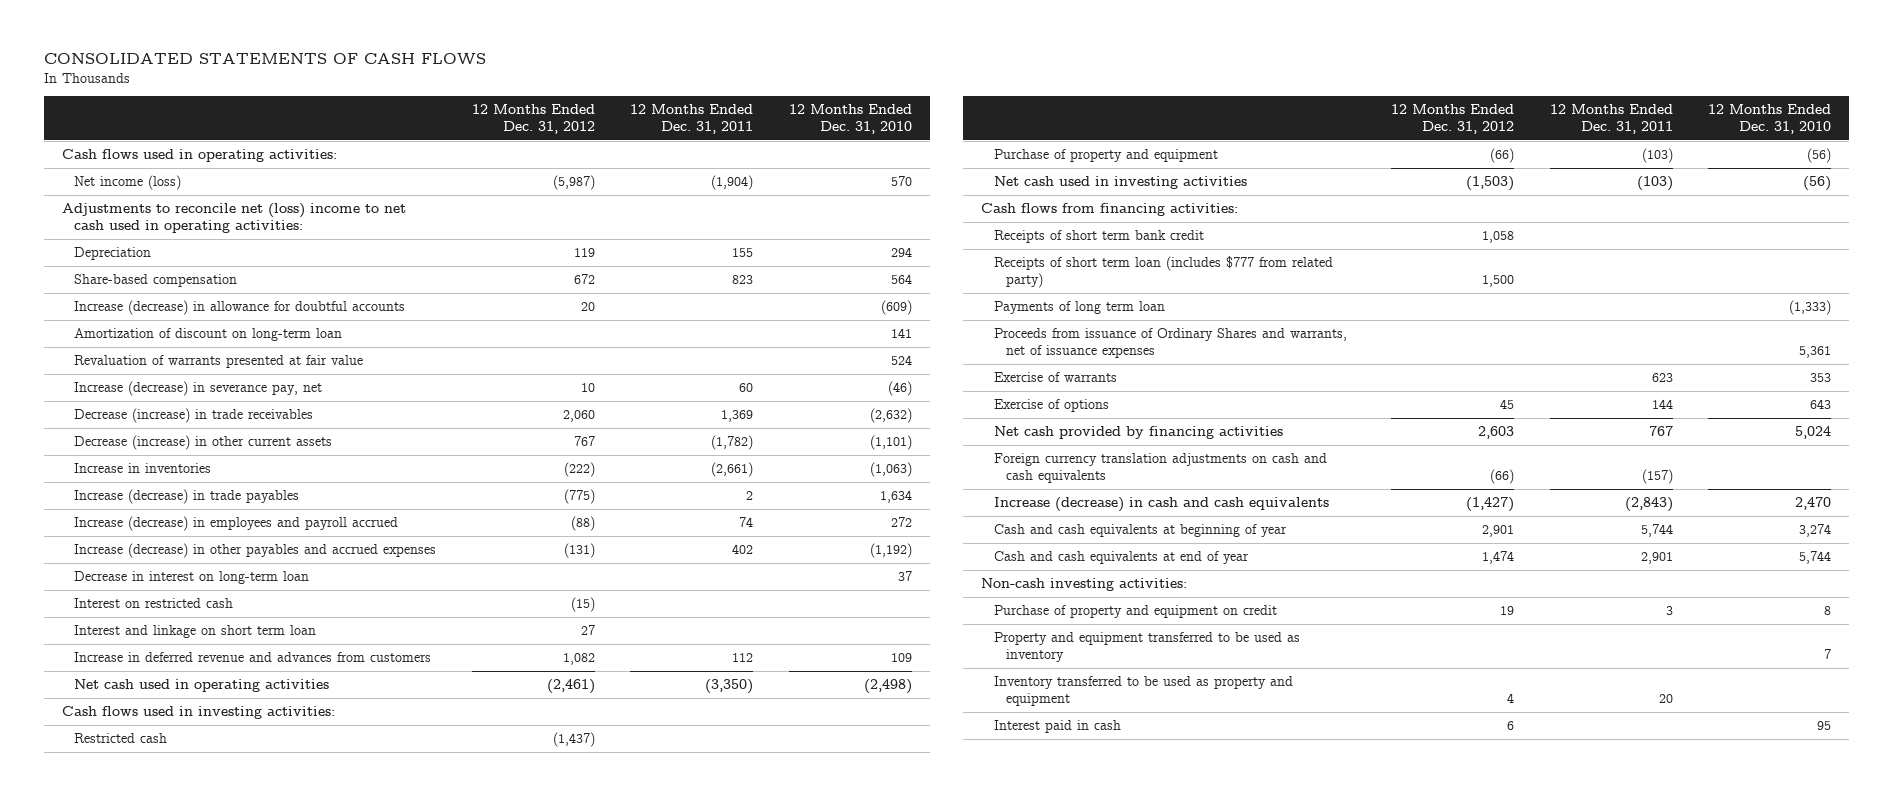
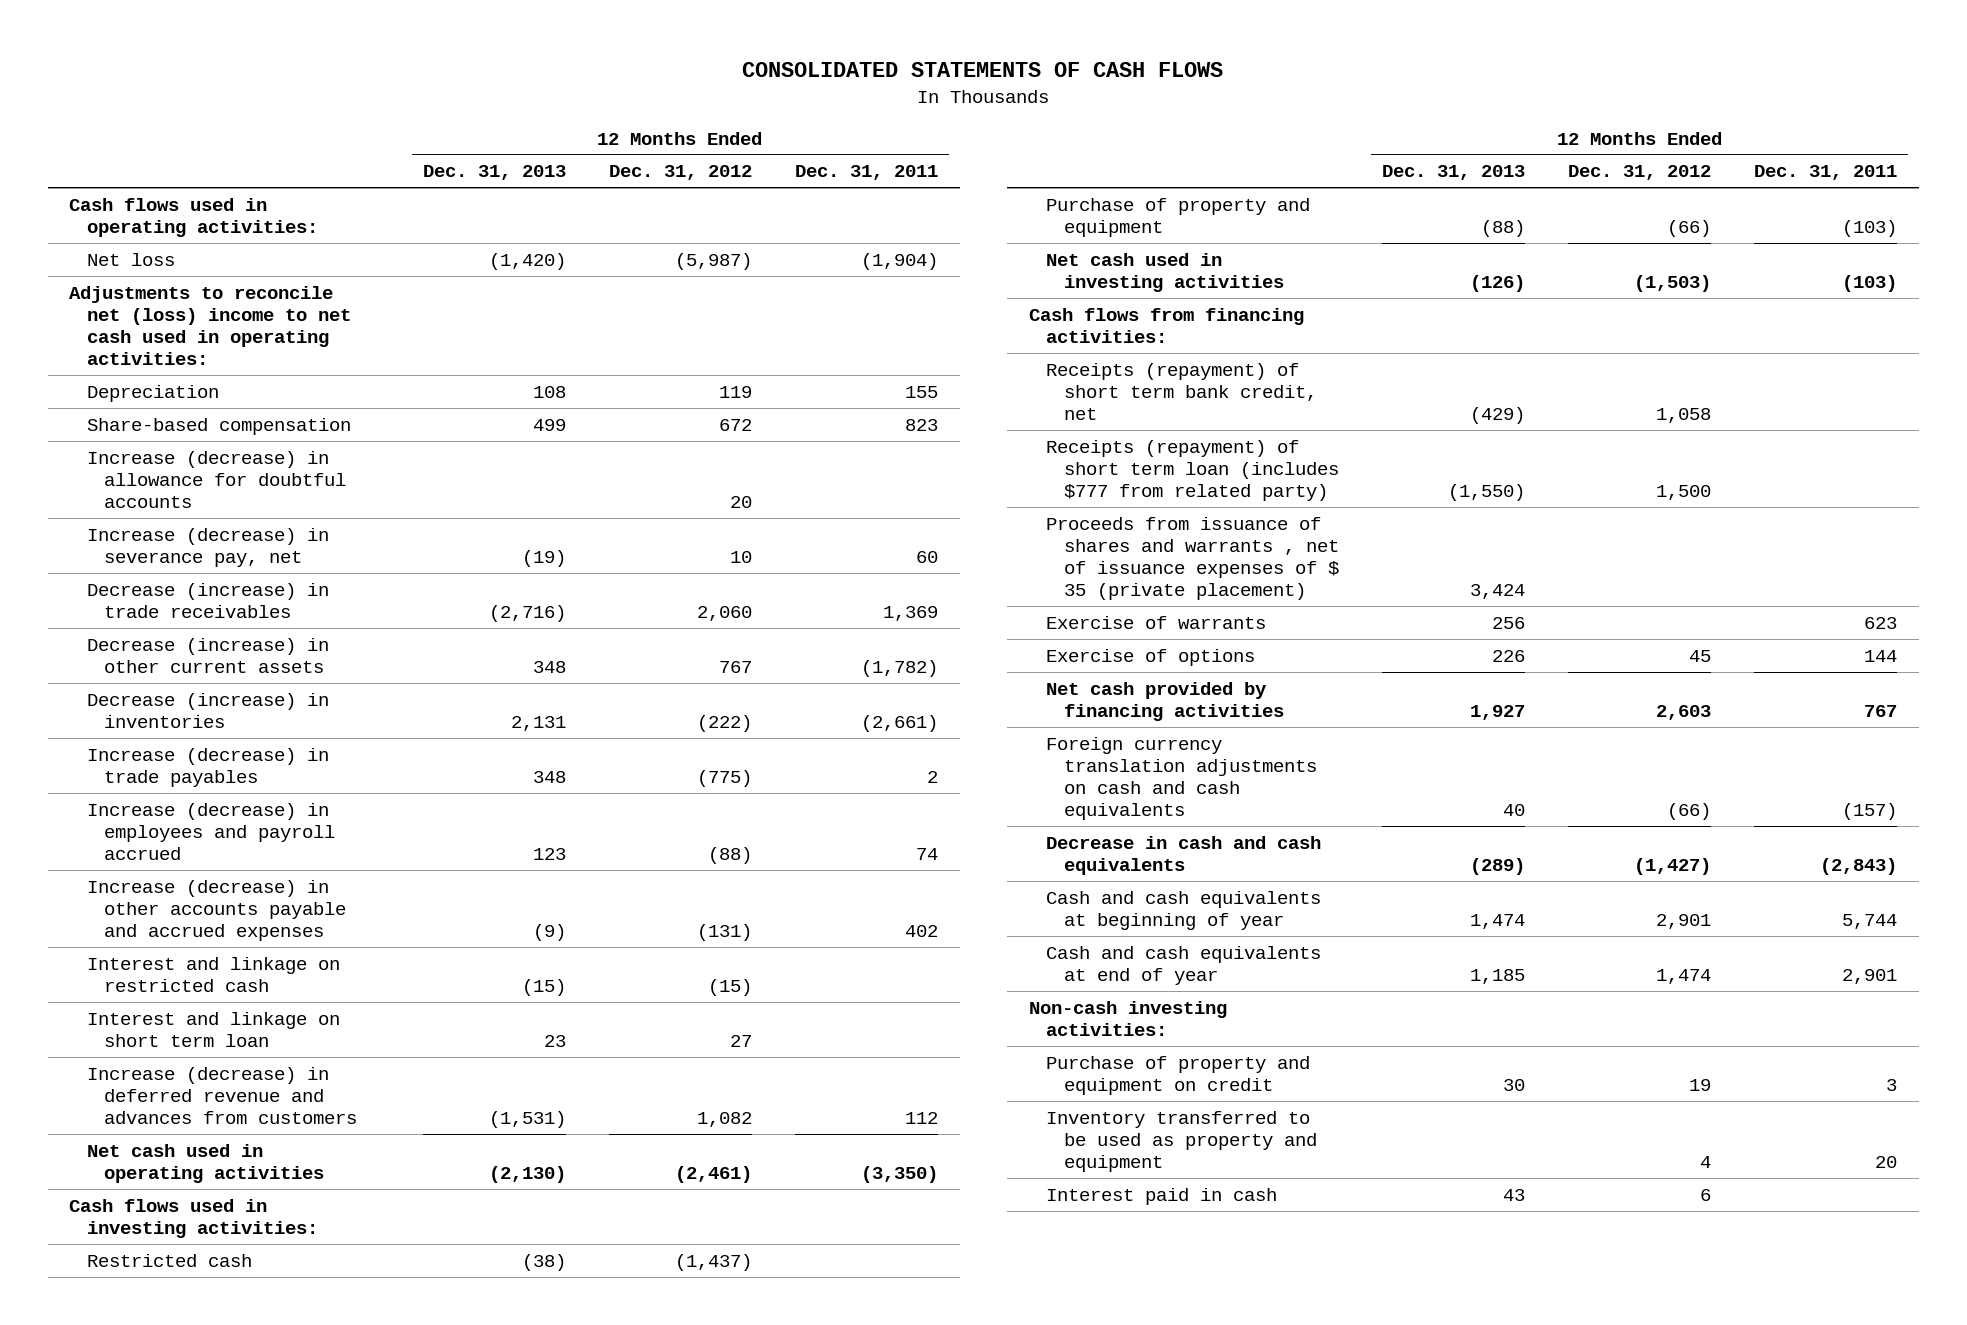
[788,104,912,134] 12 Months Ended Dec. 31, 2010 -> none
none -> [422,165,566,181] Dec. 31, 2013
[74,175,182,191] Net income (loss) -> [86,252,175,266] Net loss
[74,328,343,342] Amortization of discount on long-term loan -> none
[74,355,364,369] Revaluation of warrants presented at fair value -> none
[74,463,212,474] Increase in inventories -> [86,692,329,728] Decrease (increase) in inventories
[74,571,310,585] Decrease in interest on long-term loan -> none
[74,543,437,559] Increase (decrease) in other payables and accrued expenses -> [86,879,347,941] Increase (decrease) in other accounts payable and accrued expenses
[74,598,234,609] Interest on restricted cash -> [86,956,340,992] Interest and linkage on restricted cash
[74,652,432,663] Increase in deferred revenue and advances from customers -> [86,1066,358,1124] Increase (decrease) in deferred revenue and advances from customers
[993,301,1165,315] Payments of long term loan -> none
[993,230,1204,244] Receipts of short term bank credit -> [1046,362,1317,420] Receipts (repayment) of short term bank credit, net
[993,256,1333,288] Receipts of short term loan (includes $777 from related party) -> [1046,439,1339,501] Receipts (repayment) of short term loan (includes $777 from related party)
[993,328,1347,358] Proceeds from issuance of Ordinary Shares and warrants, net of issuance expenses -> [1046,516,1339,601] Proceeds from issuance of shares and warrants , net of issuance expenses of $ 35 (private placement)
[993,497,1329,513] Increase (decrease) in cash and cash equivalents -> [1046,835,1322,875] Decrease in cash and cash equivalents
[993,632,1300,662] Property and equipment transferred to be used as inventory -> none

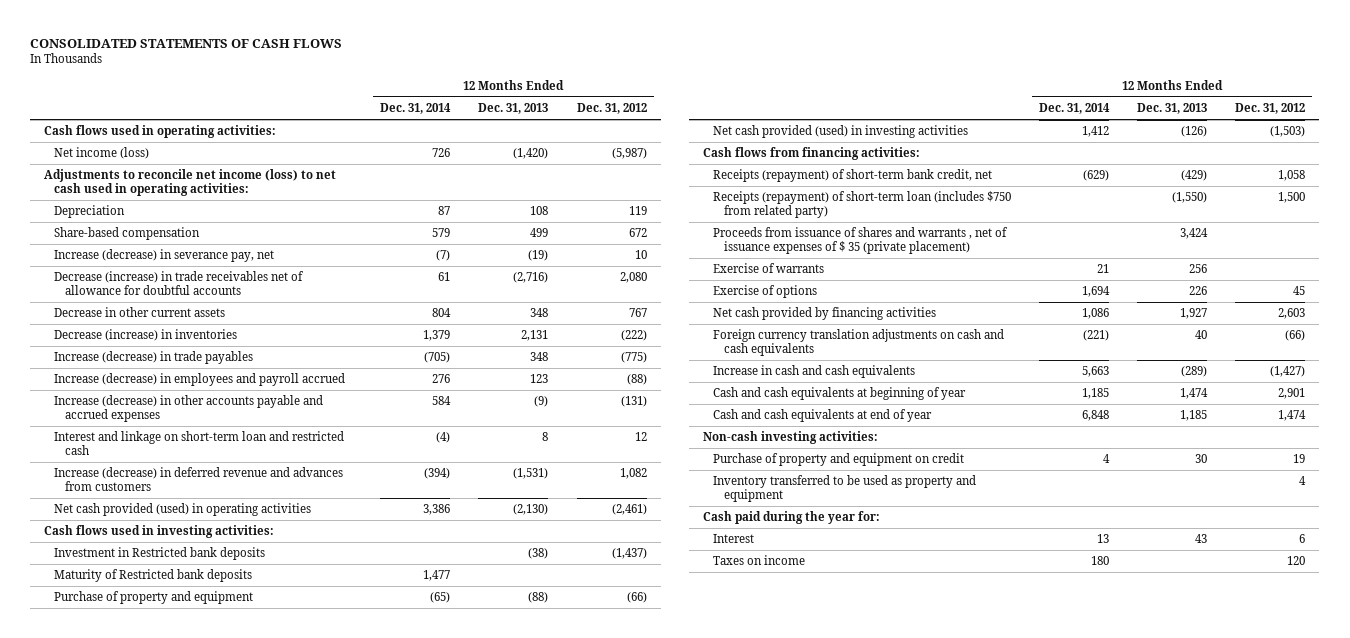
[794,165,938,181] Dec. 31, 2011 -> none
none -> [380,103,452,115] Dec. 31, 2014
[86,252,175,266] Net loss -> [54,147,150,160] Net income (loss)
[69,285,351,366] Adjustments to reconcile net (loss) income to net cash used in operating activities: -> [44,169,337,196] Adjustments to reconcile net income (loss) to net cash used in operating activities:
[86,450,347,508] Increase (decrease) in allowance for doubtful accounts -> none
[86,582,329,618] Decrease (increase) in trade receivables -> [54,271,305,295] Decrease (increase) in trade receivables net of allowance for doubtful accounts
[696,605,752,621] 2,060 -> [619,272,647,284] 2,080
[86,637,329,673] Decrease (increase) in other current assets -> [54,307,226,318] Decrease in other current assets
[86,956,340,992] Interest and linkage on restricted cash -> none
[86,1011,340,1047] Interest and linkage on short term loan -> [54,431,345,455] Interest and linkage on short-term loan and restricted cash
[543,1034,566,1047] 23 -> [542,432,549,442] 8
[729,1034,752,1047] 27 -> [634,432,647,442] 12
[86,1143,325,1183] Net cash used in operating activities -> [54,503,312,517] Net cash provided (used) in operating activities
[86,1253,252,1267] Restricted cash -> [54,547,266,561] Investment in Restricted bank deposits
none -> [54,569,253,583] Maturity of Restricted bank deposits
[1046,252,1284,292] Net cash used in investing activities -> [713,125,969,139] Net cash provided (used) in investing activities
[1046,362,1317,420] Receipts (repayment) of short term bank credit, net -> [713,169,993,183] Receipts (repayment) of short-term bank credit, net
[1046,439,1339,501] Receipts (repayment) of short term loan (includes $777 from related party) -> [713,191,1012,218] Receipts (repayment) of short-term loan (includes $750 from related party)
[1046,835,1322,875] Decrease in cash and cash equivalents -> [713,365,916,379] Increase in cash and cash equivalents
none -> [703,511,881,525] Cash paid during the year for:
[1046,1187,1278,1205] Interest paid in cash -> [713,534,755,544] Interest
none -> [713,555,806,566] Taxes on income

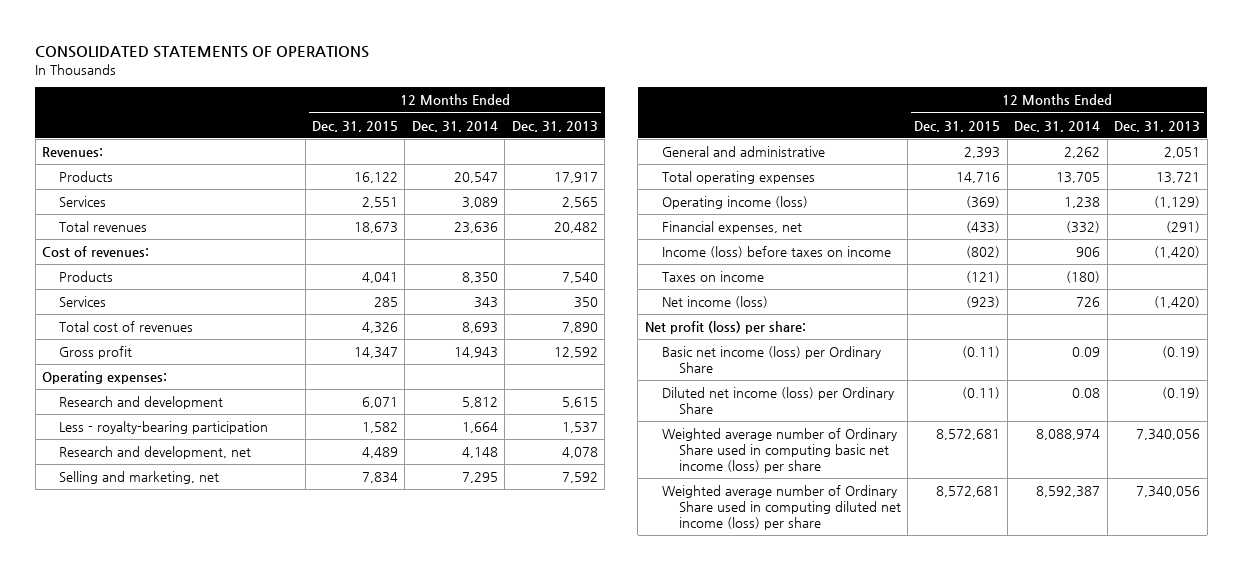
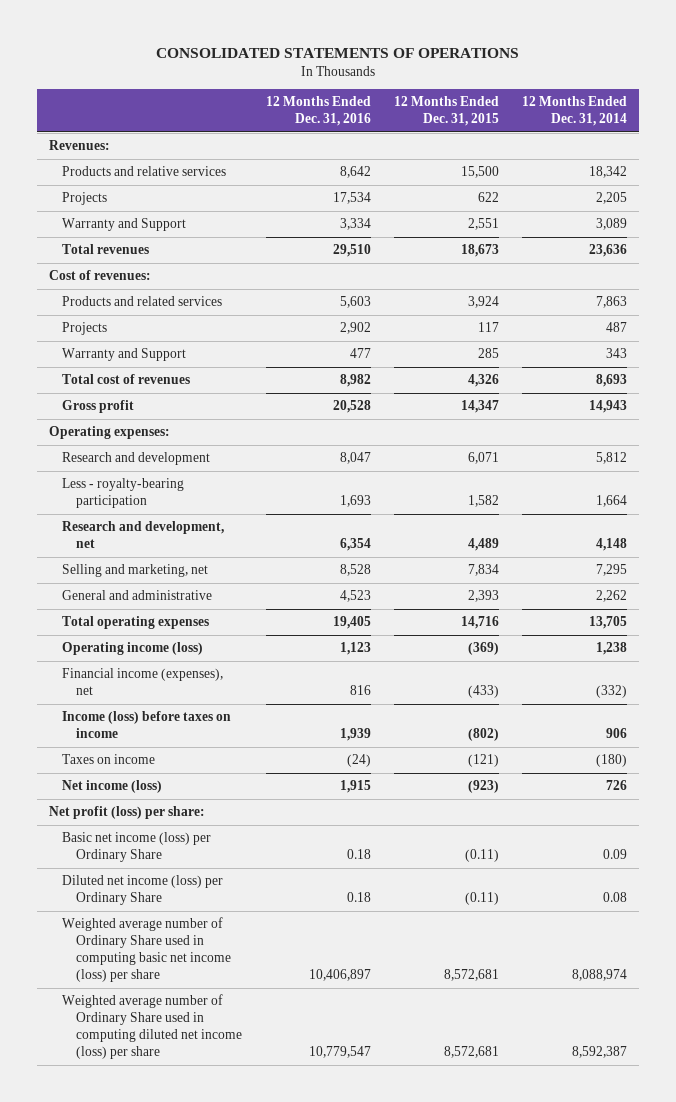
[511,120,598,132] Dec. 31, 2013 -> none
none -> [265,96,371,127] 12 Months Ended Dec. 31, 2016
[59,171,114,183] Products -> [62,166,227,177] Products and relative services
[354,172,399,184] 16,122 -> [460,166,499,179] 15,500
[453,172,498,184] 20,547 -> [589,166,628,179] 18,342
none -> [62,192,108,206] Projects
[59,196,107,208] Services -> [62,218,187,232] Warranty and Support
[59,271,114,283] Products -> [62,296,223,307] Products and related services
[362,272,399,284] 4,041 -> [467,296,499,309] 3,924
[461,272,498,284] 8,350 -> [596,296,628,309] 7,863
none -> [62,322,108,336] Projects
[59,296,107,308] Services -> [62,348,187,362] Warranty and Support
[661,221,802,235] Financial expenses, net -> [62,668,224,696] Financial income (expenses), net

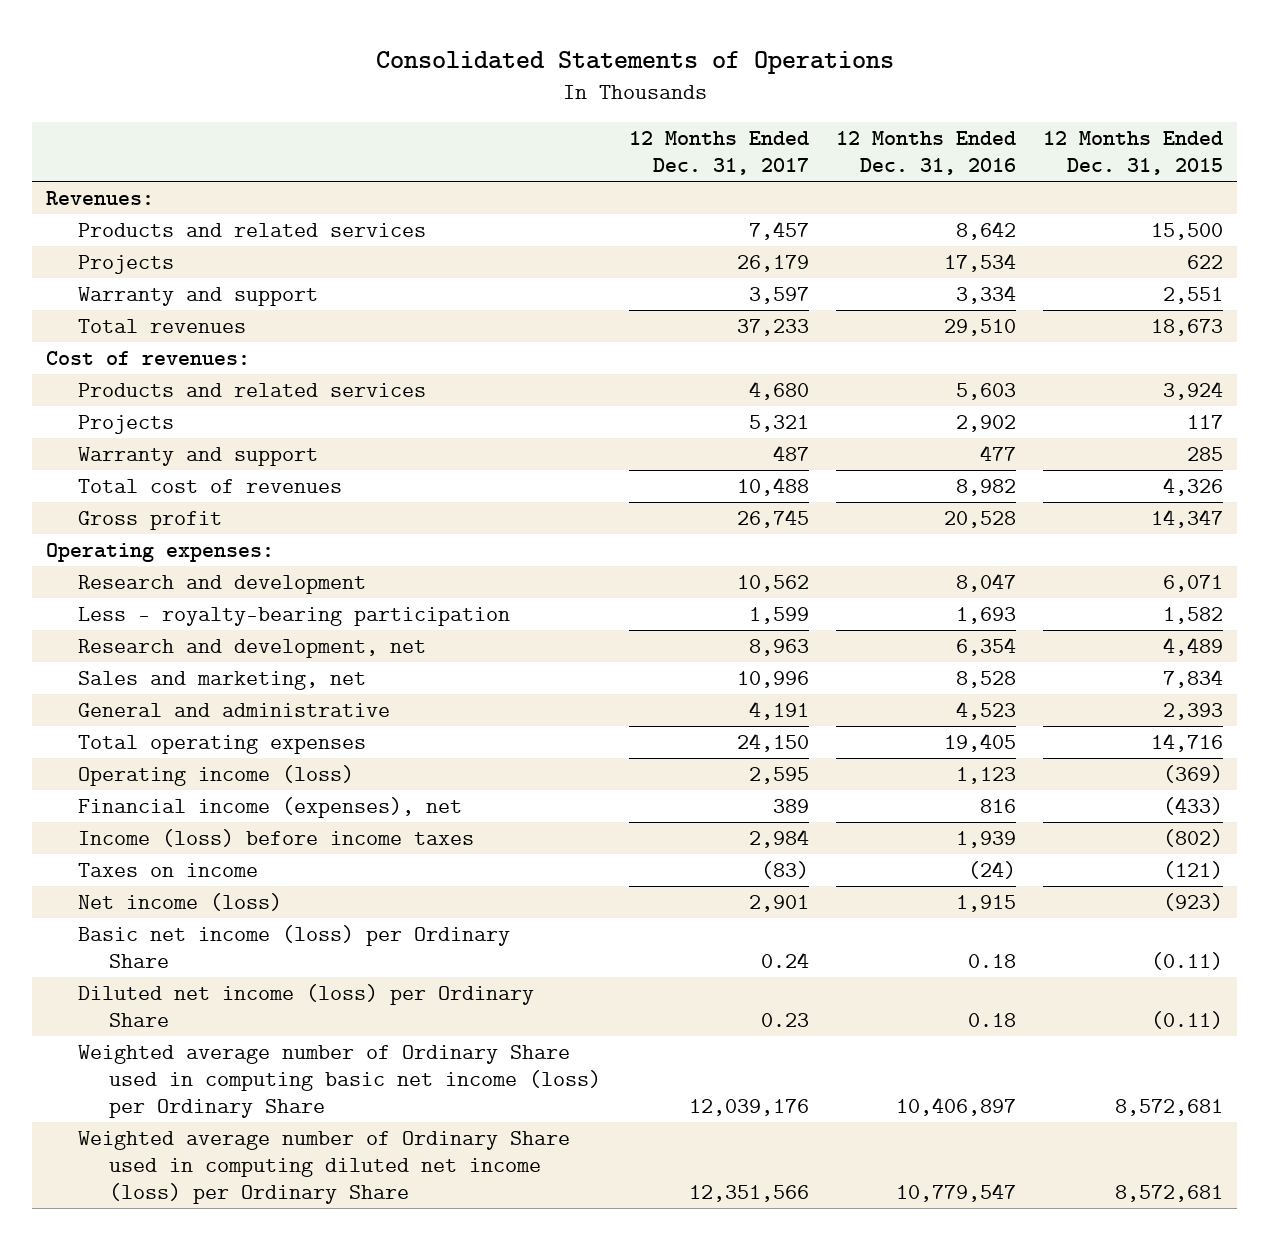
[155,47,519,58] CONSOLIDATED STATEMENTS OF OPERATIONS -> [375,50,894,74] Consolidated Statements of Operations
[522,96,628,127] 12 Months Ended Dec. 31, 2014 -> none
none -> [628,130,809,175] 12 Months Ended Dec. 31, 2017
[62,166,227,177] Products and relative services -> [77,223,426,238] Products and related services
[62,218,187,232] Warranty and Support -> [77,287,318,307] Warranty and support
[62,348,187,362] Warranty and Support -> [77,447,318,467] Warranty and support
[62,564,209,578] Selling and marketing, net -> [77,671,366,691] Sales and marketing, net
[62,711,232,739] Income (loss) before taxes on income -> [77,829,474,848] Income (loss) before income taxes
[48,806,205,820] Net profit (loss) per share: -> none
[62,917,232,982] Weighted average number of Ordinary Share used in computing basic net income (loss) per share -> [77,1045,602,1118] Weighted average number of Ordinary Share used in computing basic net income (loss) per Ordinary Share
[62,994,243,1059] Weighted average number of Ordinary Share used in computing diluted net income (loss) per share -> [77,1131,570,1204] Weighted average number of Ordinary Share used in computing diluted net income (loss) per Ordinary Share

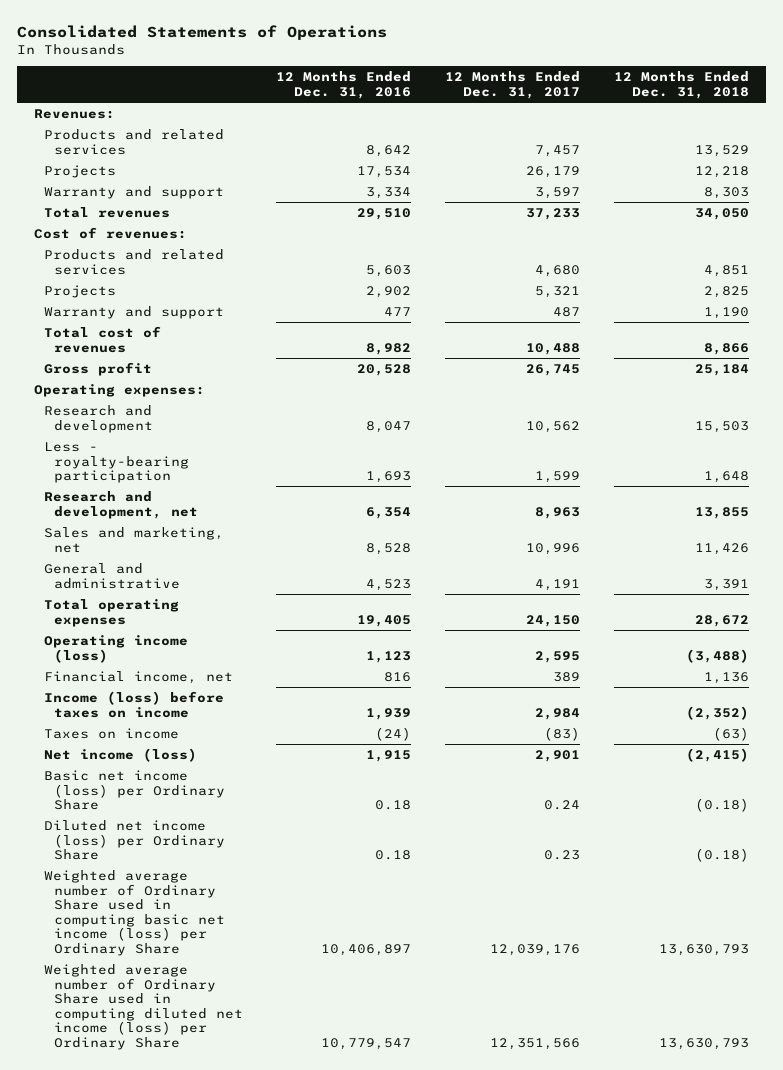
[1043,130,1224,175] 12 Months Ended Dec. 31, 2015 -> none
none -> [614,71,750,99] 12 Months Ended Dec. 31, 2018
[77,797,462,819] Financial income (expenses), net -> [43,671,233,685] Financial income, net
[77,829,474,848] Income (loss) before income taxes -> [43,691,224,718] Income (loss) before taxes on income

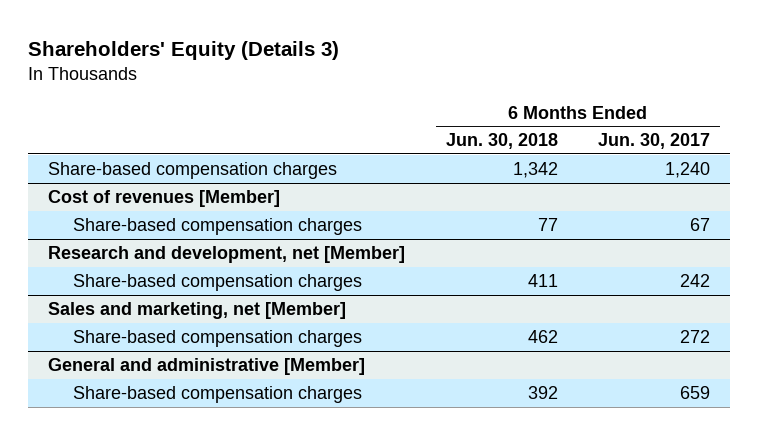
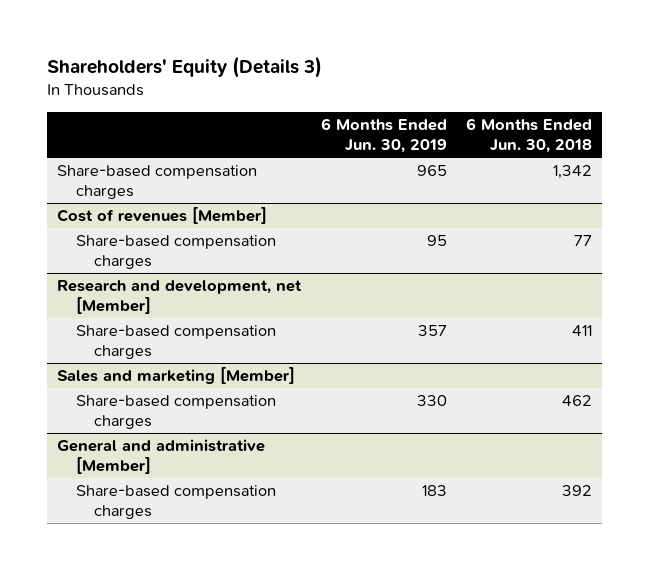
[598,133,711,150] Jun. 30, 2017 -> none
none -> [320,117,447,154] 6 Months Ended Jun. 30, 2019
[48,302,347,320] Sales and marketing, net [Member] -> [57,367,296,385] Sales and marketing [Member]

